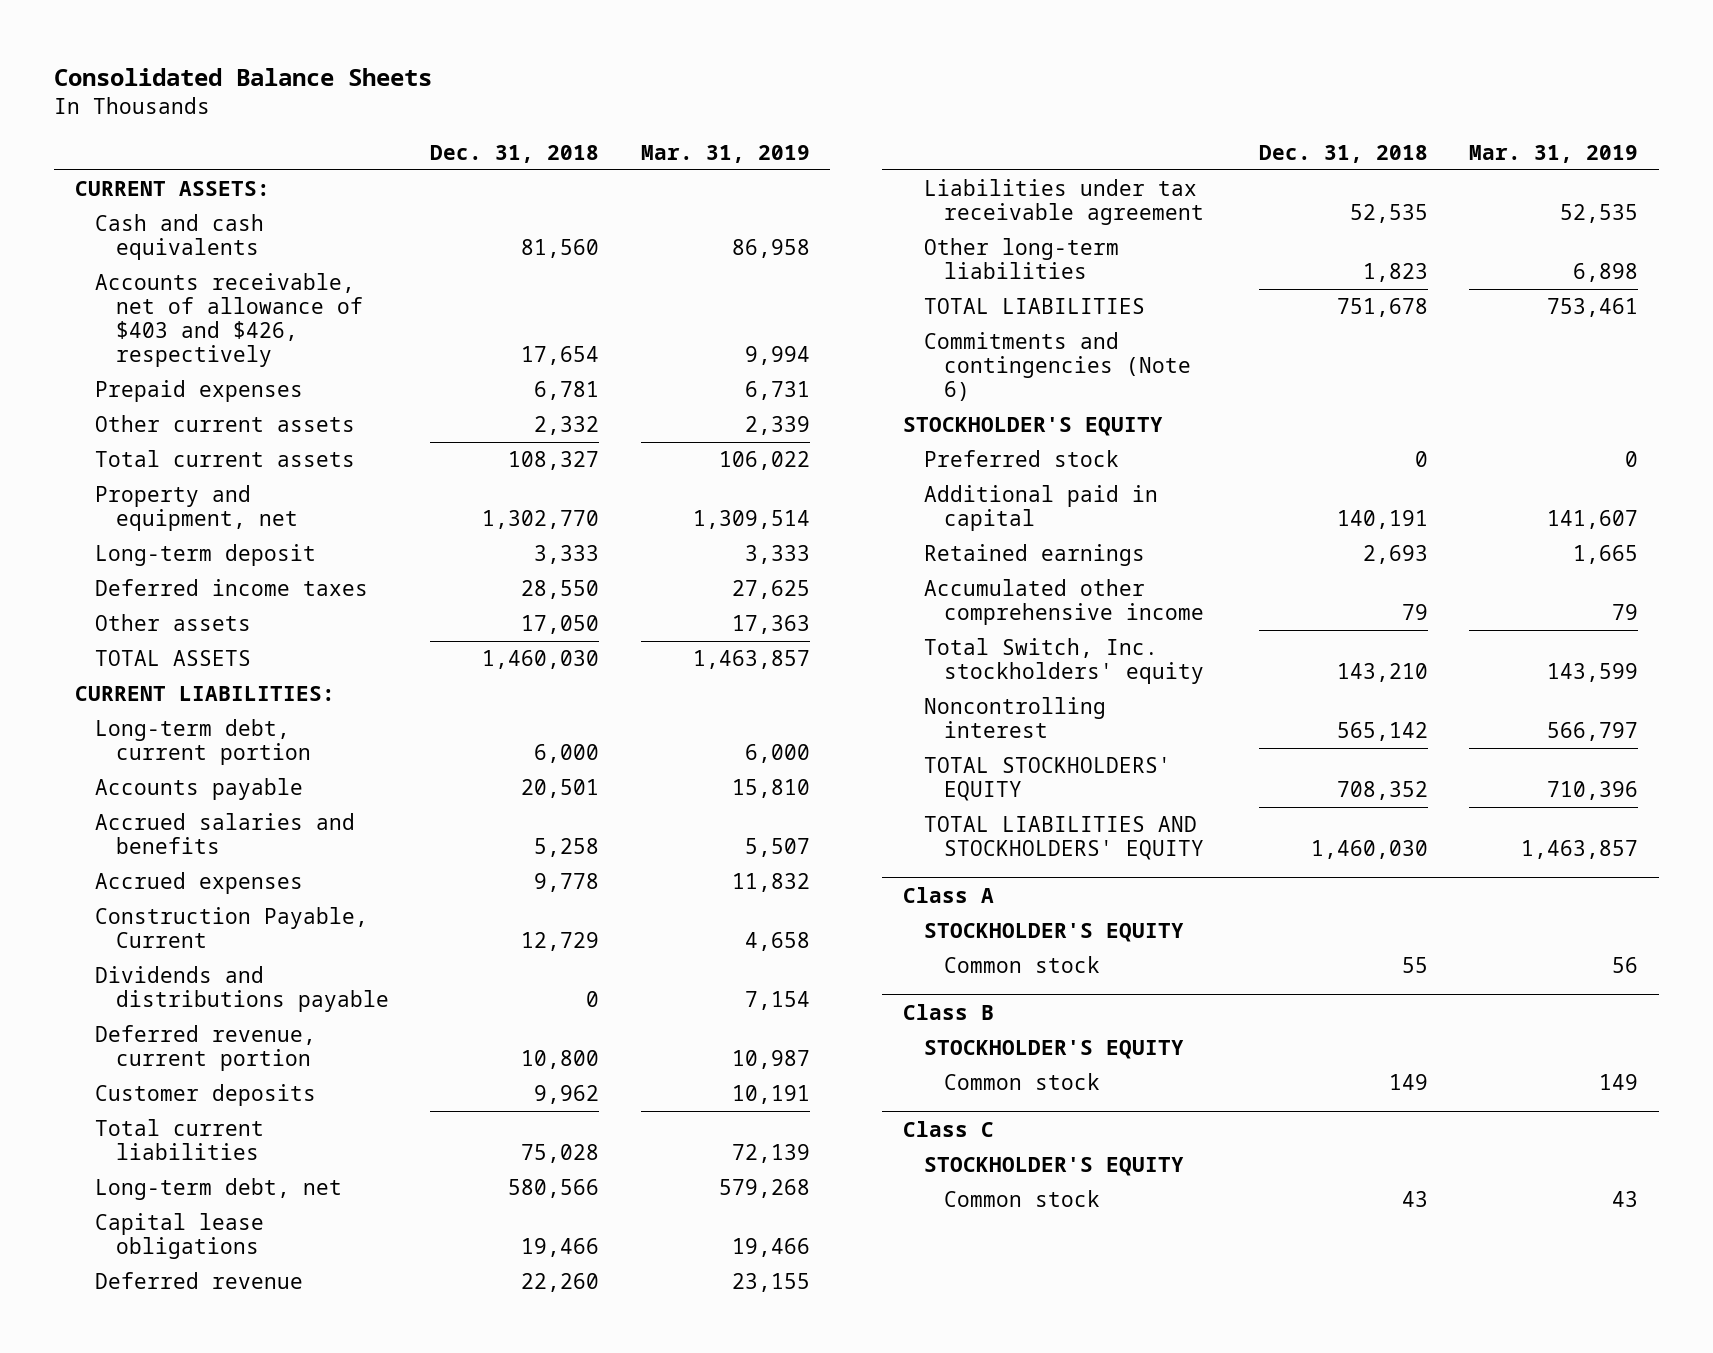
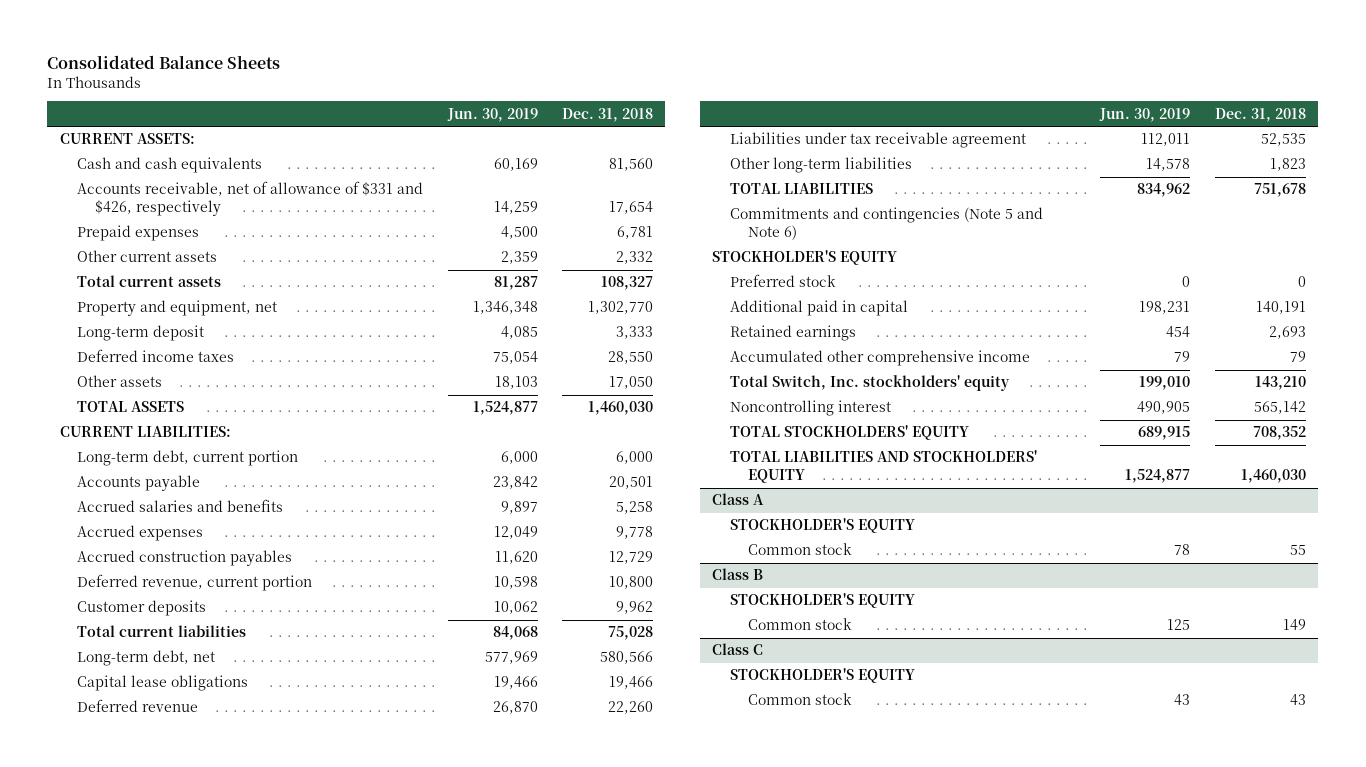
[640,144,810,163] Mar. 31, 2019 -> none
none -> [446,107,538,122] Jun. 30, 2019
[95,272,363,367] Accounts receivable, net of allowance of $403 and $426, respectively -> [77,181,424,217] Accounts receivable, net of allowance of $331 and $426, respectively
[95,965,389,1012] Dividends and distributions payable -> none
[95,906,369,948] Construction Payable, Current -> [77,550,293,567] Accrued construction payables
[923,331,1192,401] Commitments and contingencies (Note 6) -> [729,207,1043,241] Commitments and contingencies (Note 5 and Note 6)

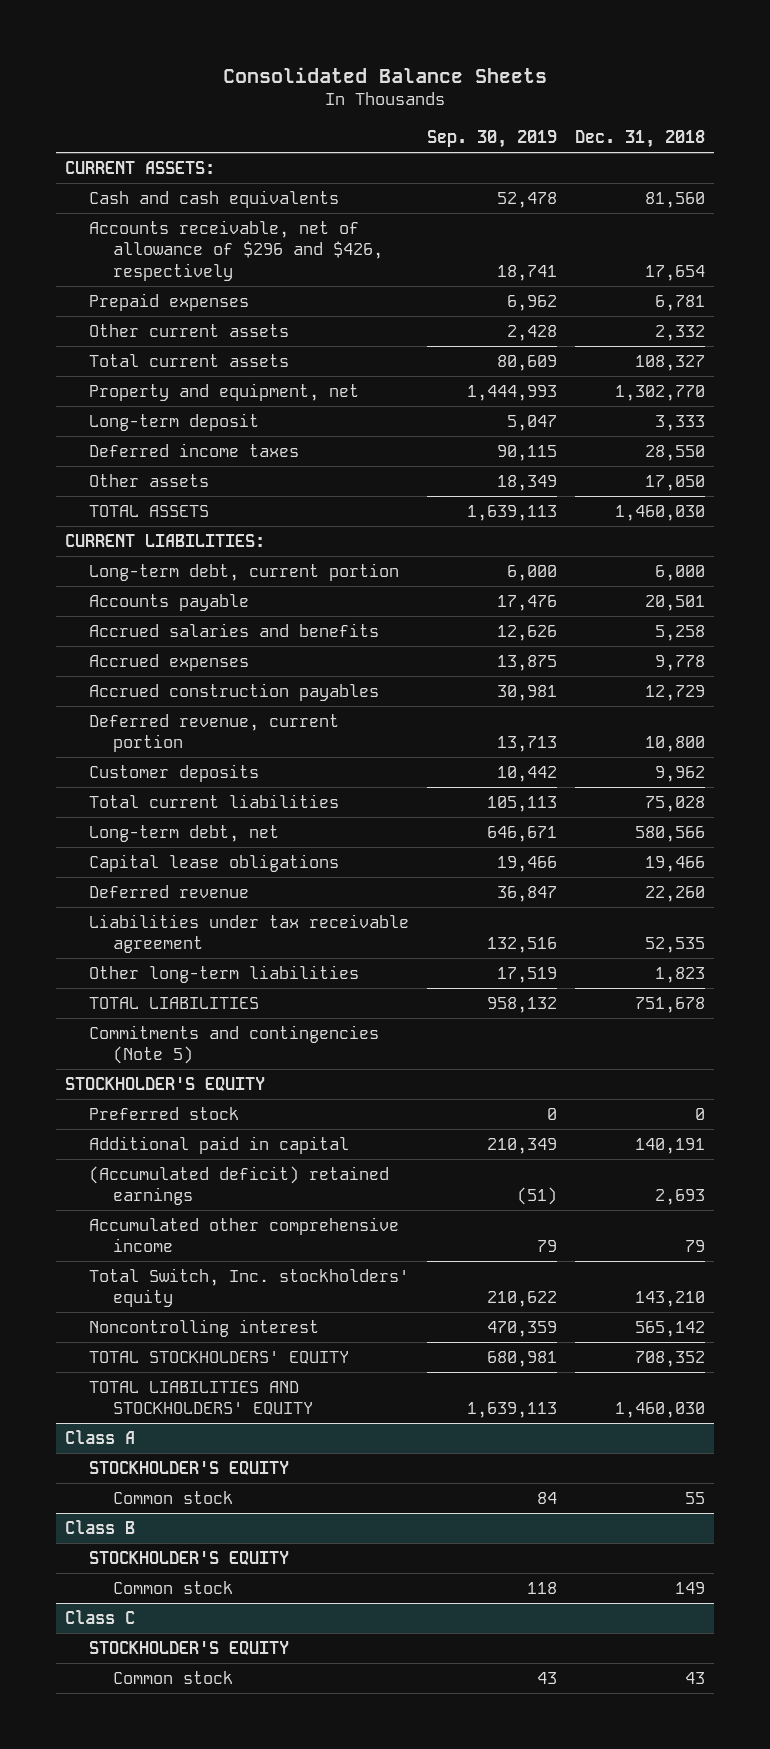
[446,107,538,122] Jun. 30, 2019 -> none
none -> [427,130,558,149] Sep. 30, 2019
[77,181,424,217] Accounts receivable, net of allowance of $331 and $426, respectively -> [89,219,383,281] Accounts receivable, net of allowance of $296 and $426, respectively
[729,207,1043,241] Commitments and contingencies (Note 5 and Note 6) -> [89,1024,380,1065] Commitments and contingencies (Note 5)
[729,325,856,342] Retained earnings -> [89,1165,390,1206] (Accumulated deficit) retained earnings

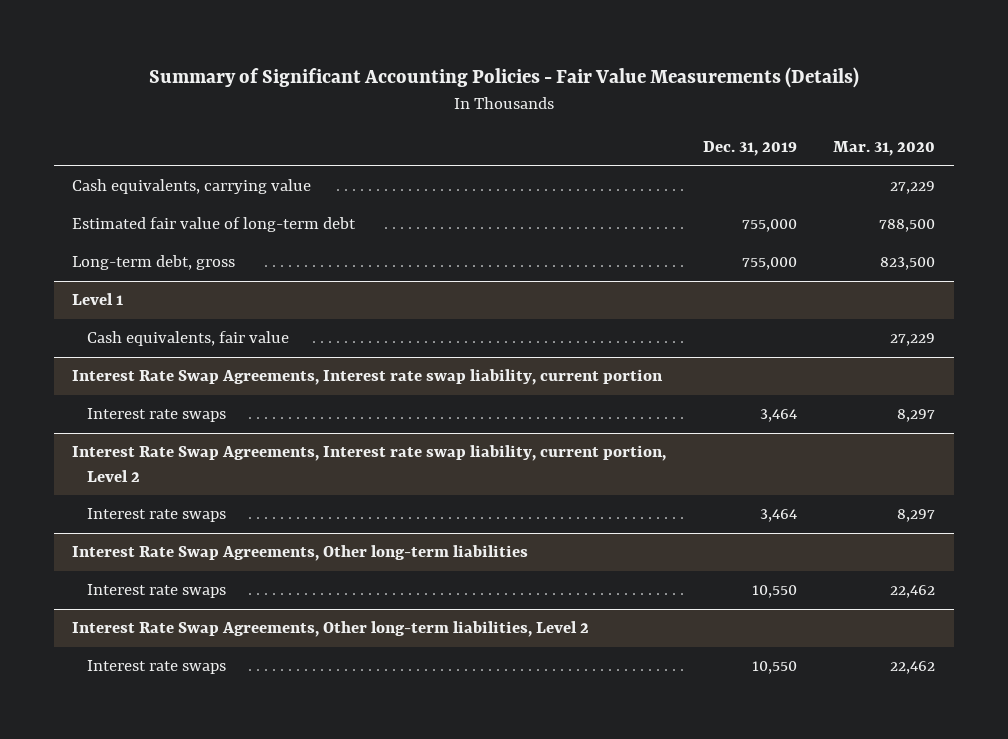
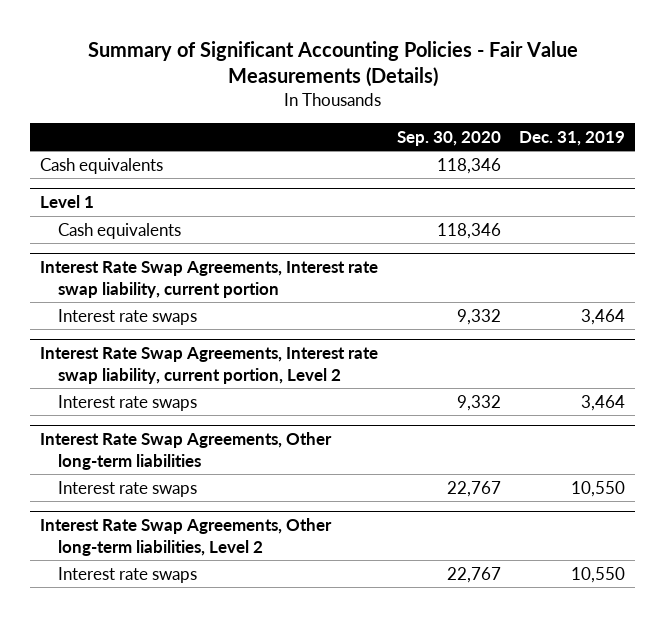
[833,141,936,157] Mar. 31, 2020 -> none
none -> [396,130,501,146] Sep. 30, 2020
[72,217,357,233] Estimated fair value of long-term debt -> none
[72,255,236,271] Long-term debt, gross -> none
[72,179,312,195] Cash equivalents, carrying value -> [39,157,163,174] Cash equivalents
[86,331,289,347] Cash equivalents, fair value -> [57,222,181,239] Cash equivalents

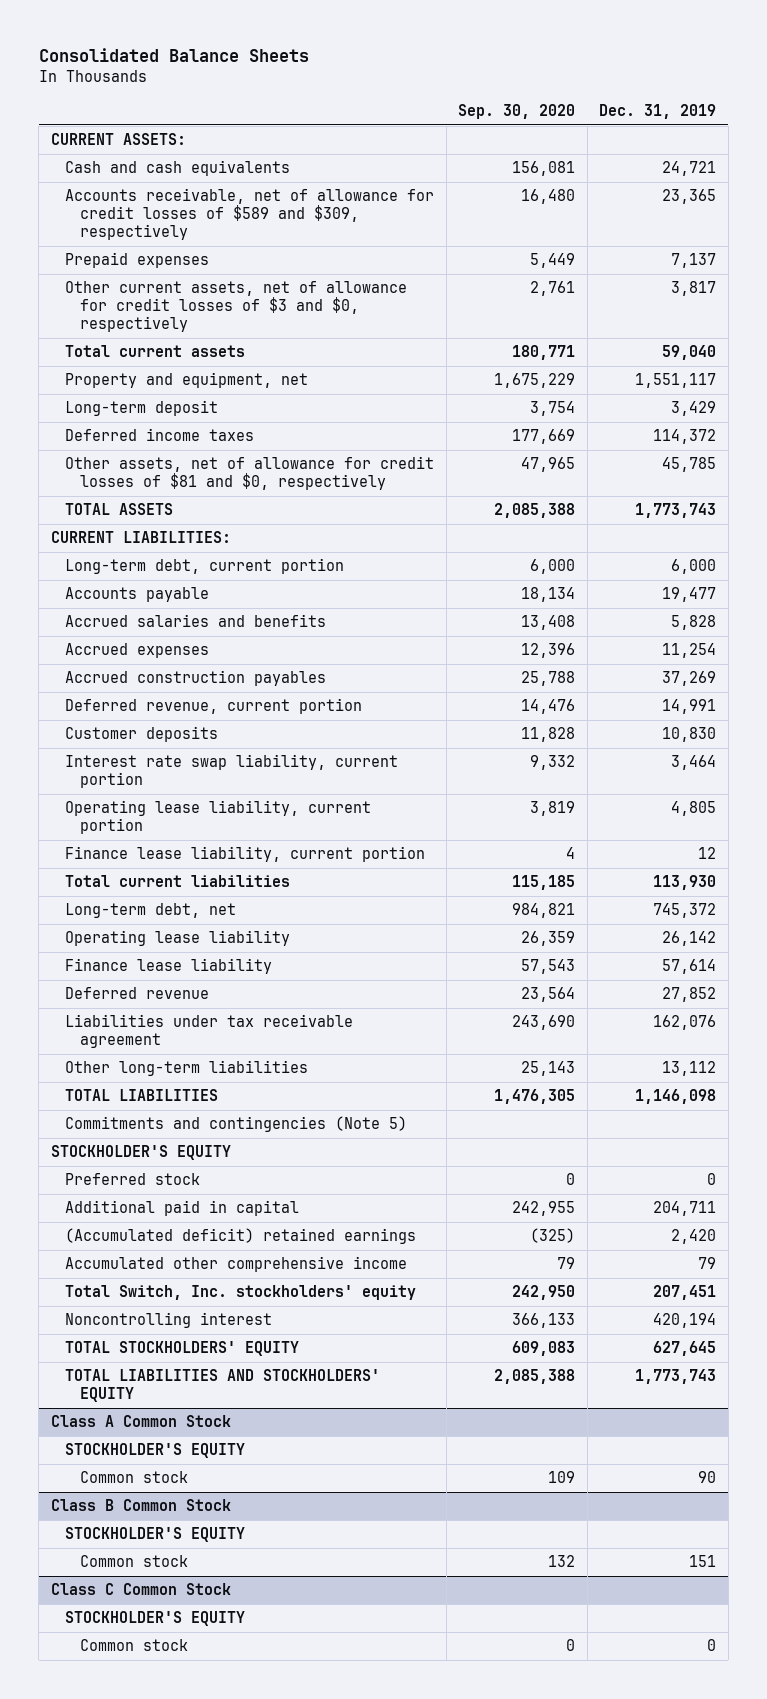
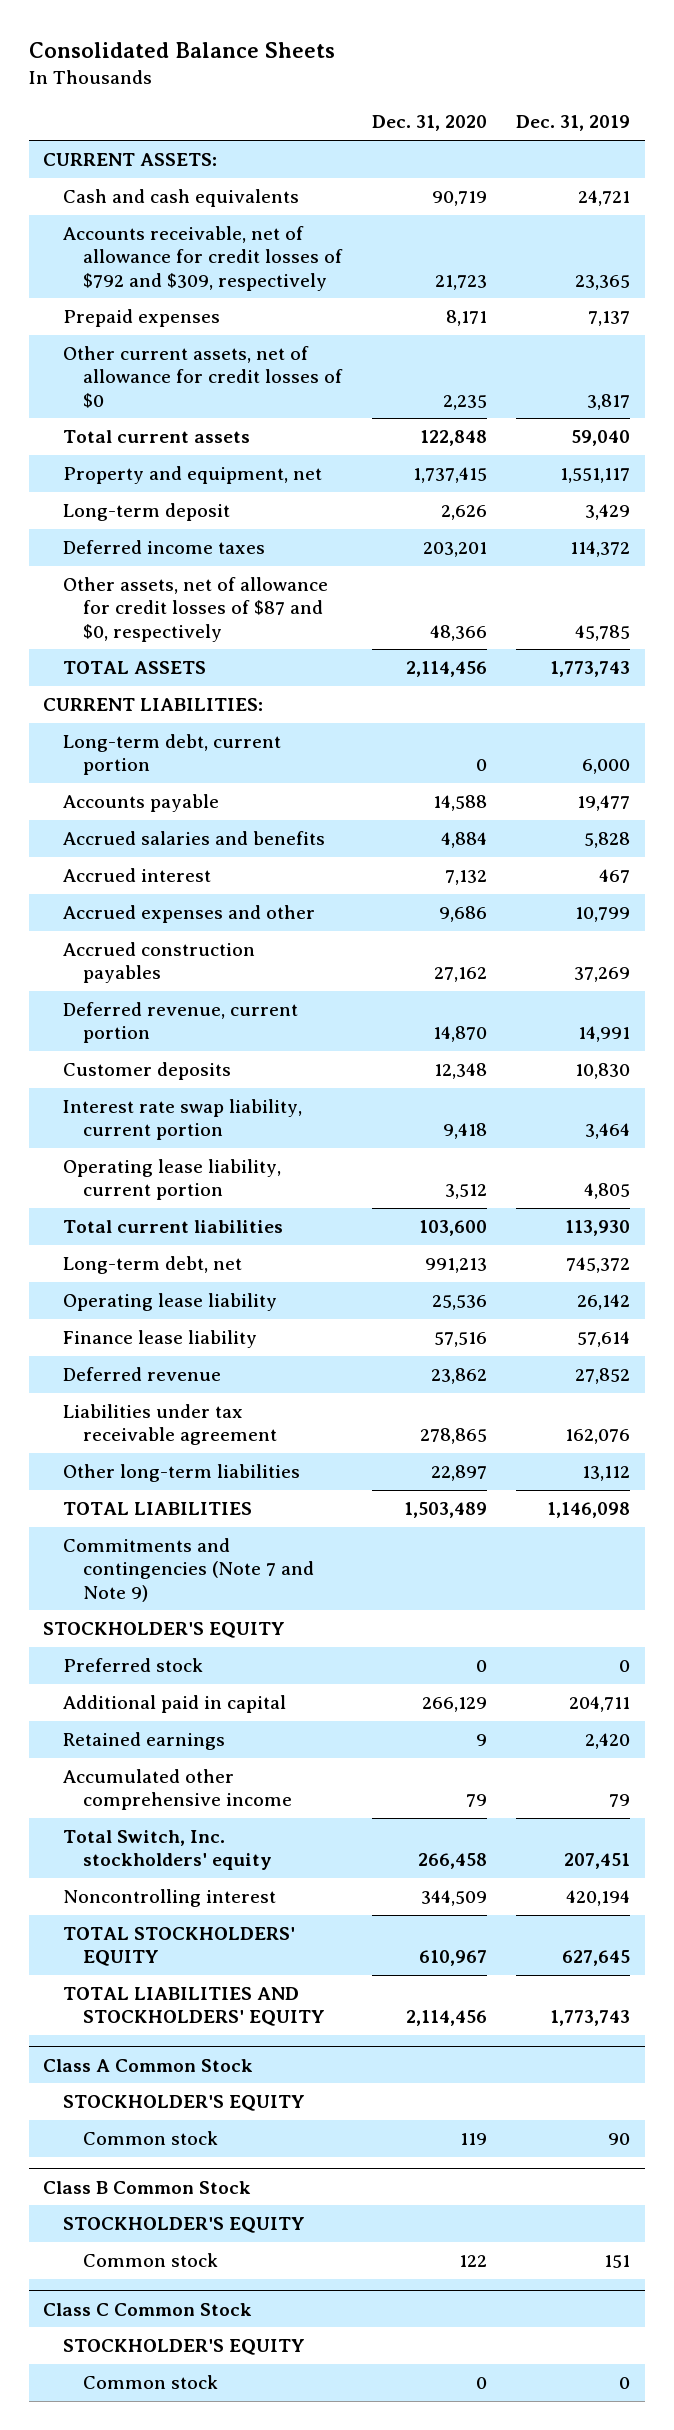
[458,104,576,120] Sep. 30, 2020 -> none
none -> [371,115,487,132] Dec. 31, 2020
[65,188,435,241] Accounts receivable, net of allowance for credit losses of $589 and $309, respectively -> [63,226,344,291] Accounts receivable, net of allowance for credit losses of $792 and $309, respectively
[65,281,408,333] Other current assets, net of allowance for credit losses of $3 and $0, respectively -> [63,346,344,408] Other current assets, net of allowance for credit losses of $0
[65,456,435,491] Other assets, net of allowance for credit losses of $81 and $0, respectively -> [63,577,329,642] Other assets, net of allowance for credit losses of $87 and $0, respectively
none -> [63,868,212,883] Accrued interest
[65,643,210,659] Accrued expenses -> [63,905,316,924] Accrued expenses and other
[662,643,717,659] 11,254 -> [575,907,631,923] 10,799
[65,846,426,863] Finance lease liability, current portion -> none
[65,1116,408,1133] Commitments and contingencies (Note 5) -> [63,1538,315,1602] Commitments and contingencies (Note 7 and Note 9)
[65,1228,417,1245] (Accumulated deficit) retained earnings -> [63,1732,226,1751] Retained earnings

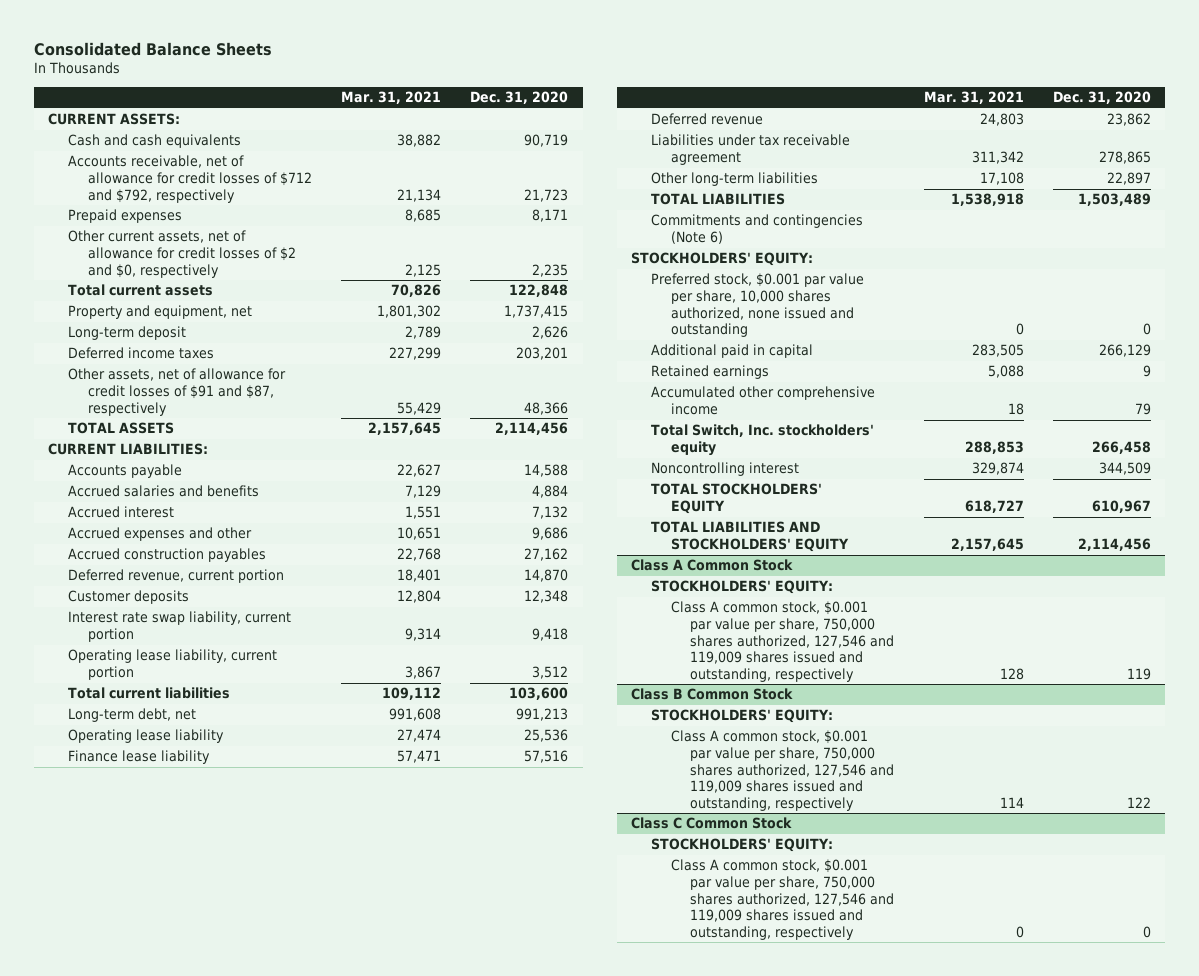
[516,115,631,132] Dec. 31, 2019 -> none
none -> [341,91,442,105] Mar. 31, 2021
[63,226,344,291] Accounts receivable, net of allowance for credit losses of $792 and $309, respectively -> [68,155,312,203] Accounts receivable, net of allowance for credit losses of $712 and $792, respectively
[63,346,344,408] Other current assets, net of allowance for credit losses of $0 -> [68,230,296,278] Other current assets, net of allowance for credit losses of $2 and $0, respectively
[63,577,329,642] Other assets, net of allowance for credit losses of $87 and $0, respectively -> [68,368,287,416] Other assets, net of allowance for credit losses of $91 and $87, respectively
[63,734,282,776] Long-term debt, current portion -> none
[63,1538,315,1602] Commitments and contingencies (Note 7 and Note 9) -> [650,214,863,245] Commitments and contingencies (Note 6)
[43,1622,286,1639] STOCKHOLDER'S EQUITY -> [631,252,814,267] STOCKHOLDERS' EQUITY:
[63,1658,204,1673] Preferred stock -> [650,273,864,338] Preferred stock, $0.001 par value per share, 10,000 shares authorized, none issued and outstanding
[63,2095,306,2112] STOCKHOLDER'S EQUITY -> [650,580,833,595] STOCKHOLDERS' EQUITY:
[83,2131,219,2146] Common stock -> [670,601,895,682] Class A common stock, $0.001 par value per share, 750,000 shares authorized, 127,546 and 119,009 shares issued and outstanding, respectively
[63,2217,306,2234] STOCKHOLDER'S EQUITY -> [650,709,833,724] STOCKHOLDERS' EQUITY:
[83,2253,219,2268] Common stock -> [670,730,895,811] Class A common stock, $0.001 par value per share, 750,000 shares authorized, 127,546 and 119,009 shares issued and outstanding, respectively
[63,2339,306,2356] STOCKHOLDER'S EQUITY -> [650,838,833,853] STOCKHOLDERS' EQUITY:
[83,2375,219,2390] Common stock -> [670,859,895,940] Class A common stock, $0.001 par value per share, 750,000 shares authorized, 127,546 and 119,009 shares issued and outstanding, respectively

